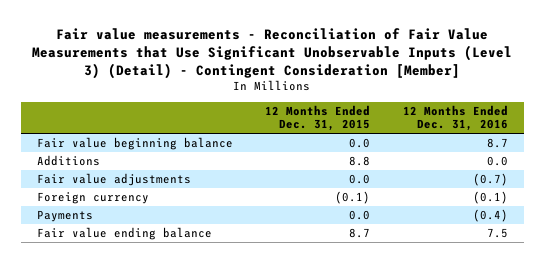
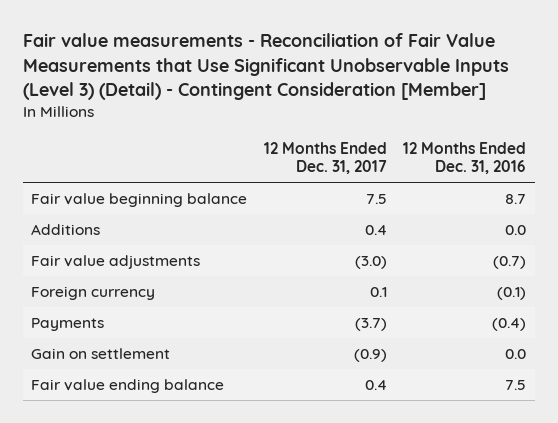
[265,104,371,132] 12 Months Ended Dec. 31, 2015 -> none
none -> [263,141,387,175] 12 Months Ended Dec. 31, 2017
none -> [31,347,171,359] Gain on settlement

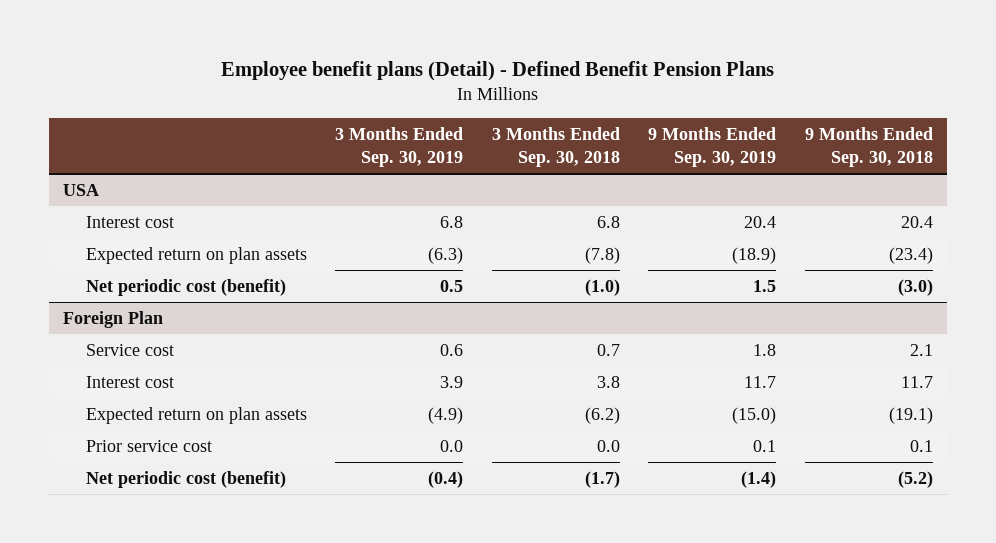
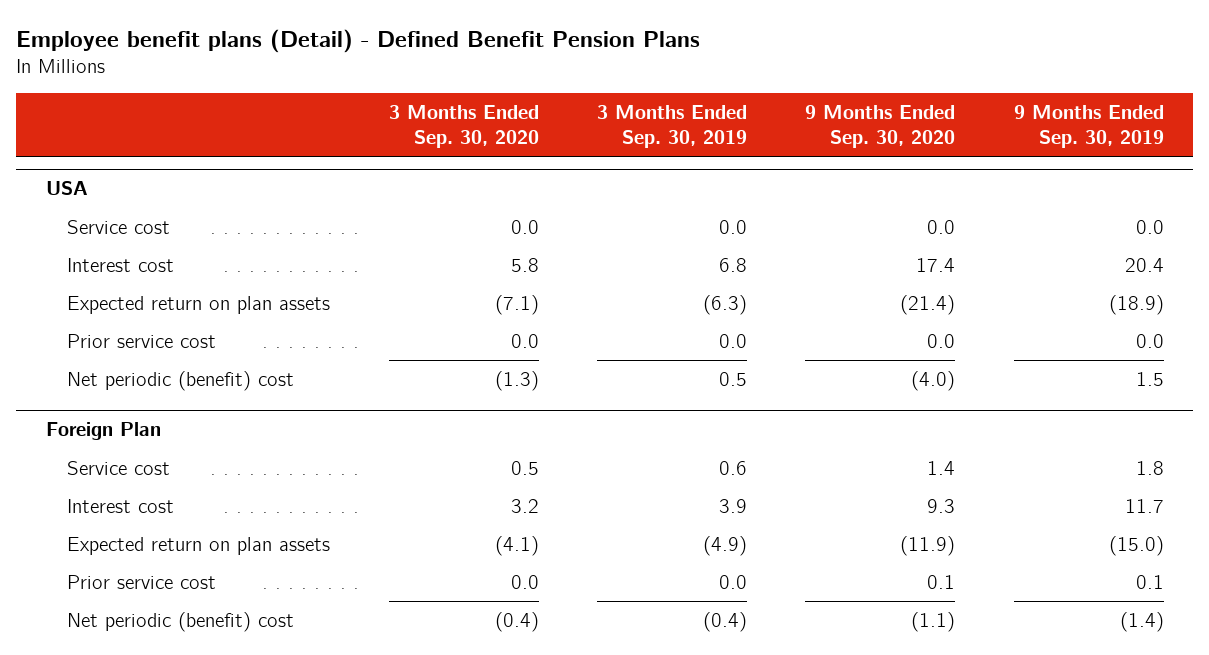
[491,126,620,168] 3 Months Ended Sep. 30, 2018 -> none
[804,126,933,168] 9 Months Ended Sep. 30, 2018 -> none
none -> [388,104,539,148] 3 Months Ended Sep. 30, 2020
none -> [805,104,956,148] 9 Months Ended Sep. 30, 2020
none -> [67,219,171,234] Service cost
none -> [67,333,217,348] Prior service cost
[85,278,286,296] Net periodic cost (benefit) -> [67,370,295,391] Net periodic (benefit) cost
[85,470,286,488] Net periodic cost (benefit) -> [67,611,295,632] Net periodic (benefit) cost

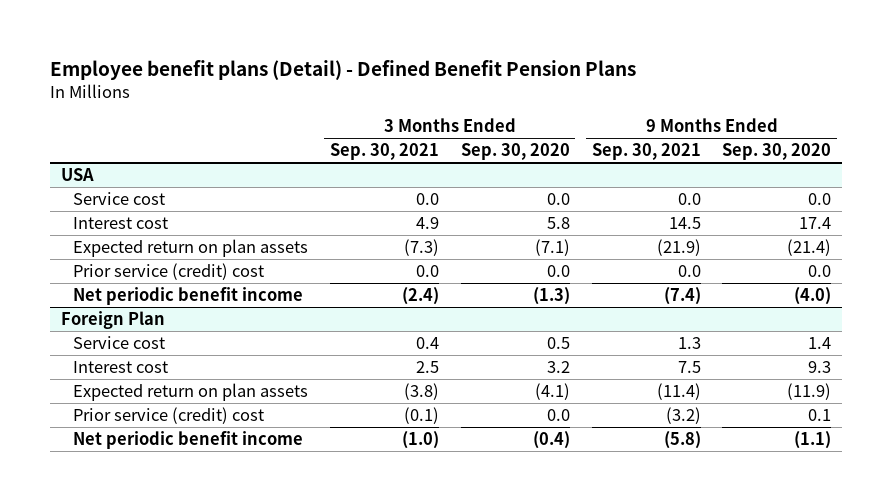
[597,104,748,148] 3 Months Ended Sep. 30, 2019 -> none
[1013,104,1164,148] 9 Months Ended Sep. 30, 2019 -> none
none -> [329,143,439,161] Sep. 30, 2021
none -> [591,143,701,161] Sep. 30, 2021
[67,333,217,348] Prior service cost -> [72,263,264,281] Prior service (credit) cost
[67,370,295,391] Net periodic (benefit) cost -> [72,287,303,306] Net periodic benefit income
[67,574,217,589] Prior service cost -> [72,407,264,425] Prior service (credit) cost
[67,611,295,632] Net periodic (benefit) cost -> [72,431,303,450] Net periodic benefit income

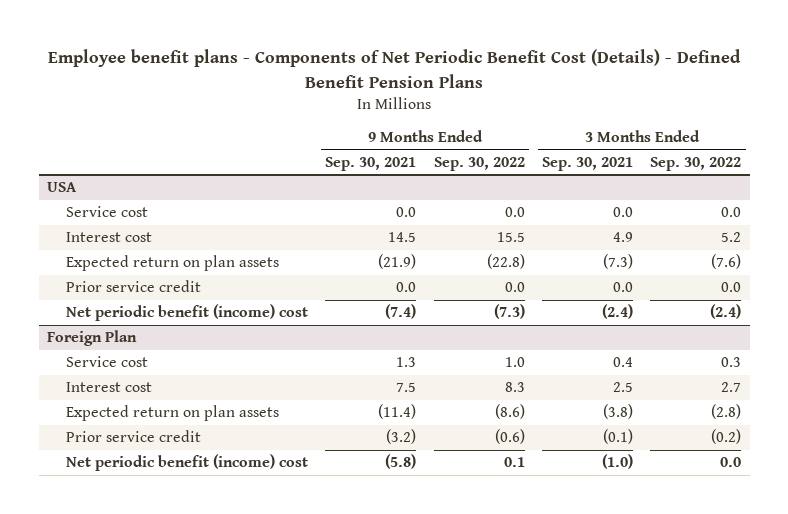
[50,59,637,80] Employee benefit plans (Detail) - Defined Benefit Pension Plans -> [48,49,742,88] Employee benefit plans - Components of Net Periodic Benefit Cost (Details) - Defined Benefit Pension Plans
[460,143,570,161] Sep. 30, 2020 -> none
[722,143,832,161] Sep. 30, 2020 -> none
none -> [433,156,525,171] Sep. 30, 2022
none -> [650,156,742,171] Sep. 30, 2022
[72,263,264,281] Prior service (credit) cost -> [66,280,202,293] Prior service credit
[72,287,303,306] Net periodic benefit income -> [66,304,309,322] Net periodic benefit (income) cost
[72,407,264,425] Prior service (credit) cost -> [66,430,202,443] Prior service credit
[72,431,303,450] Net periodic benefit income -> [66,454,309,472] Net periodic benefit (income) cost

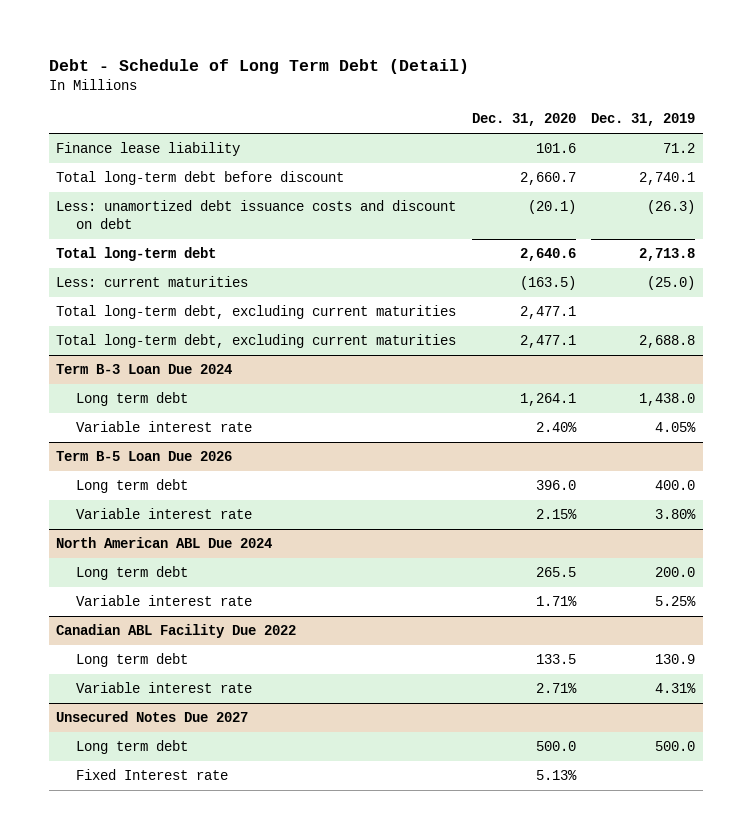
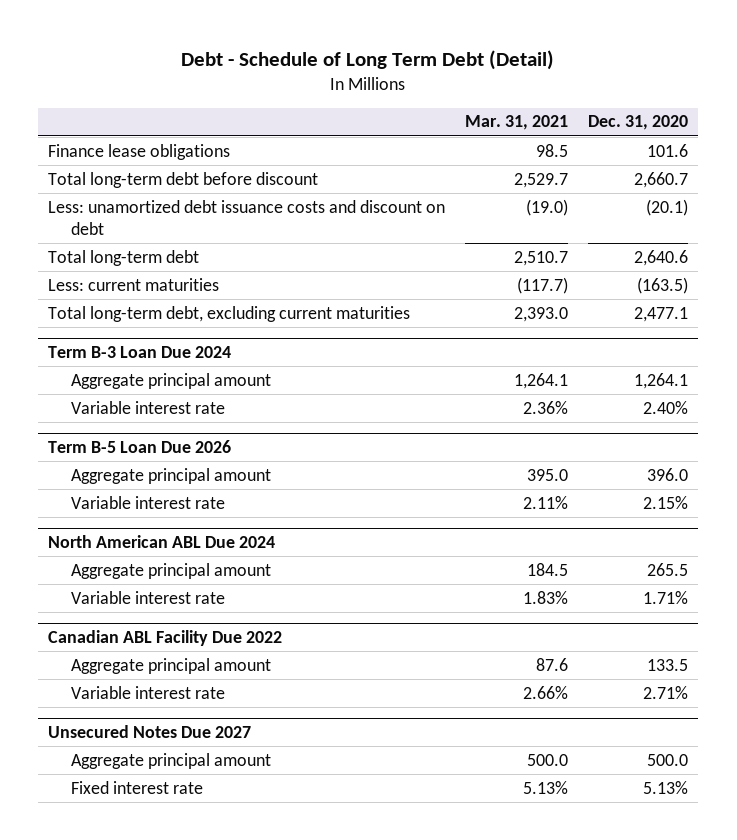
[591,113,696,127] Dec. 31, 2019 -> none
none -> [465,115,569,131] Mar. 31, 2021
[56,142,241,157] Finance lease liability -> [48,143,231,160] Finance lease obligations
[56,334,457,349] Total long-term debt, excluding current maturities -> none
[75,392,188,407] Long term debt -> [70,372,271,389] Aggregate principal amount
[75,479,188,494] Long term debt -> [70,467,271,484] Aggregate principal amount
[75,566,188,581] Long term debt -> [70,562,271,579] Aggregate principal amount
[75,653,188,668] Long term debt -> [70,657,271,674] Aggregate principal amount
[75,740,188,755] Long term debt -> [70,752,271,769] Aggregate principal amount
[75,769,228,781] Fixed Interest rate -> [70,780,203,794] Fixed interest rate

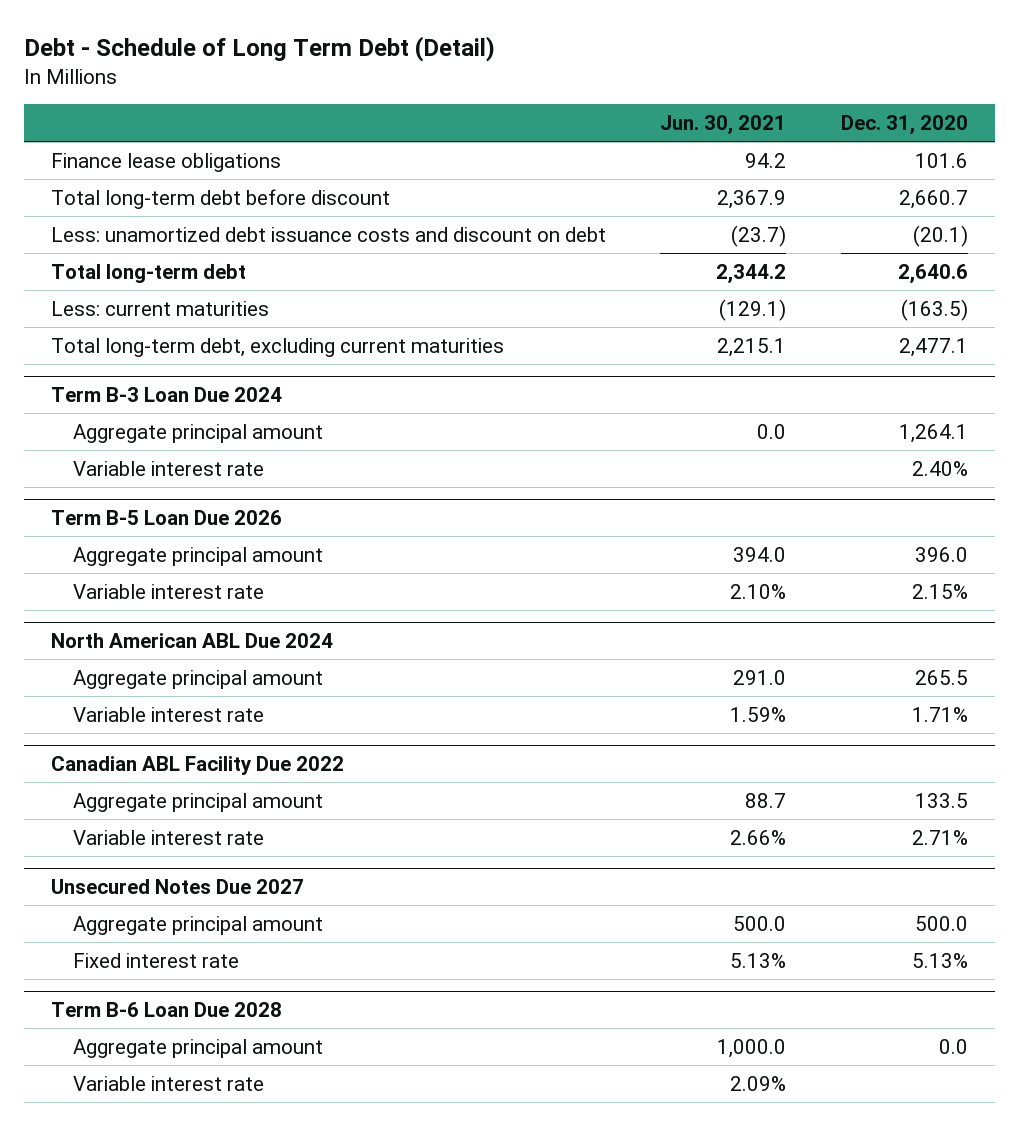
[465,115,569,131] Mar. 31, 2021 -> none
none -> [660,115,787,136] Jun. 30, 2021
none -> [50,1002,282,1018] Term B-6 Loan Due 2028
none -> [73,1038,324,1058] Aggregate principal amount
none -> [73,1075,265,1091] Variable interest rate

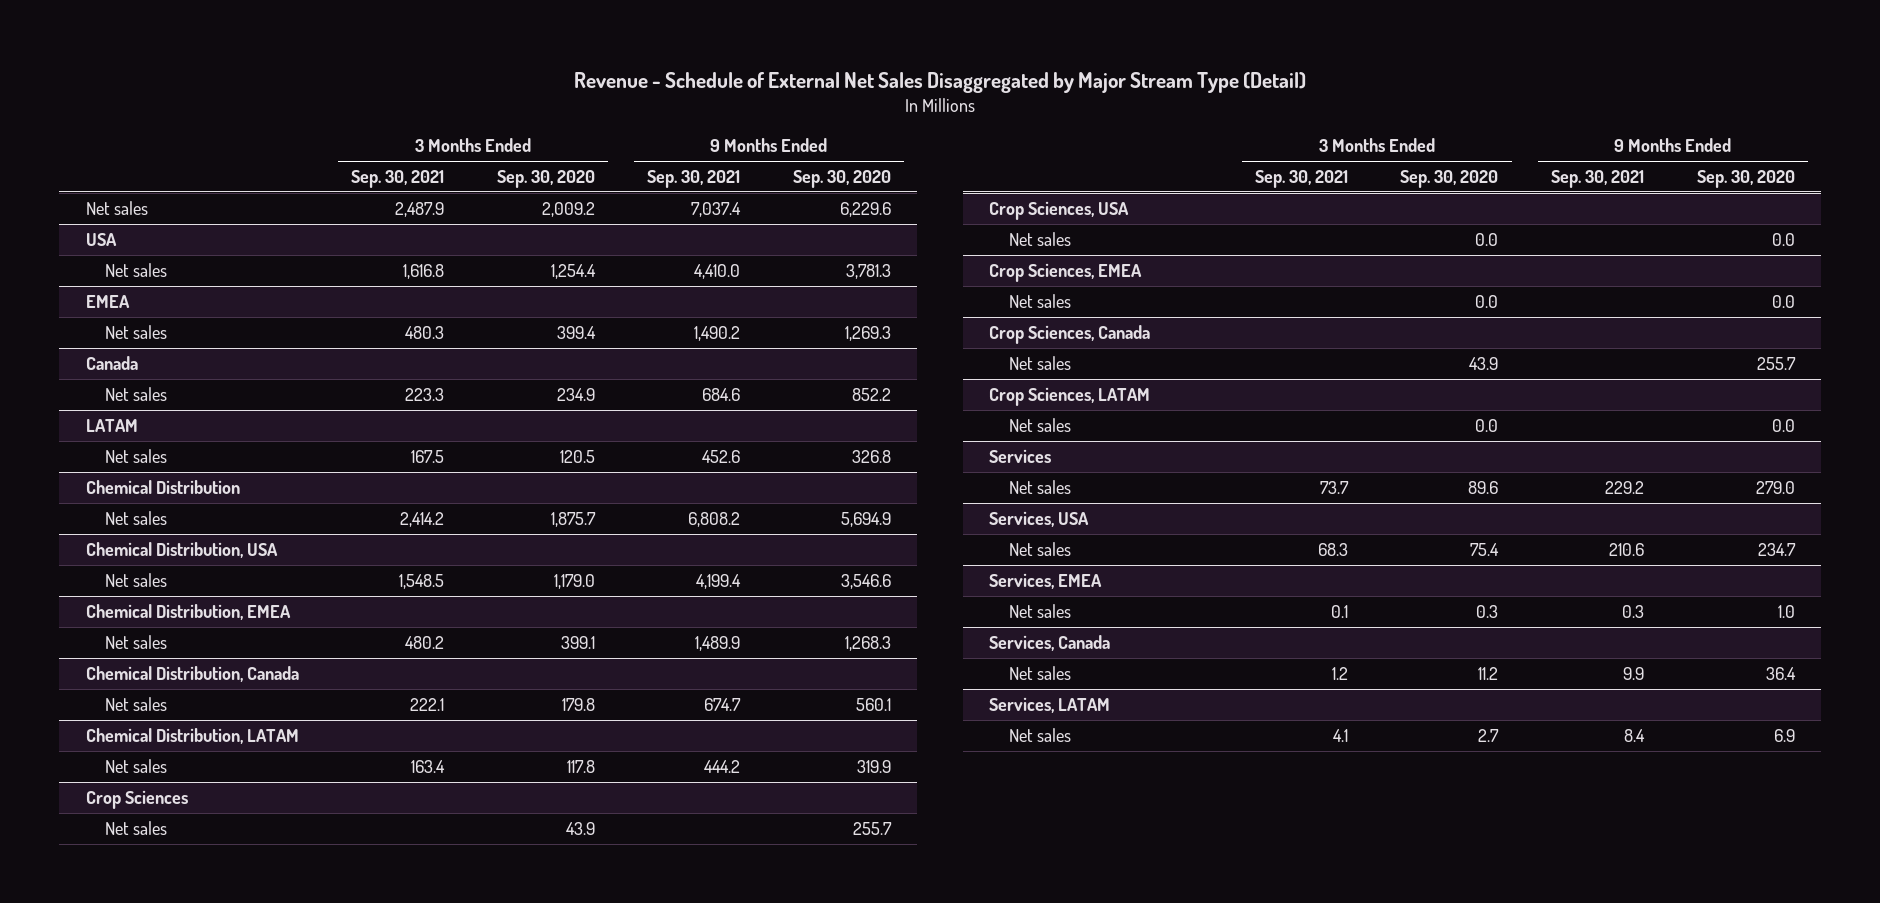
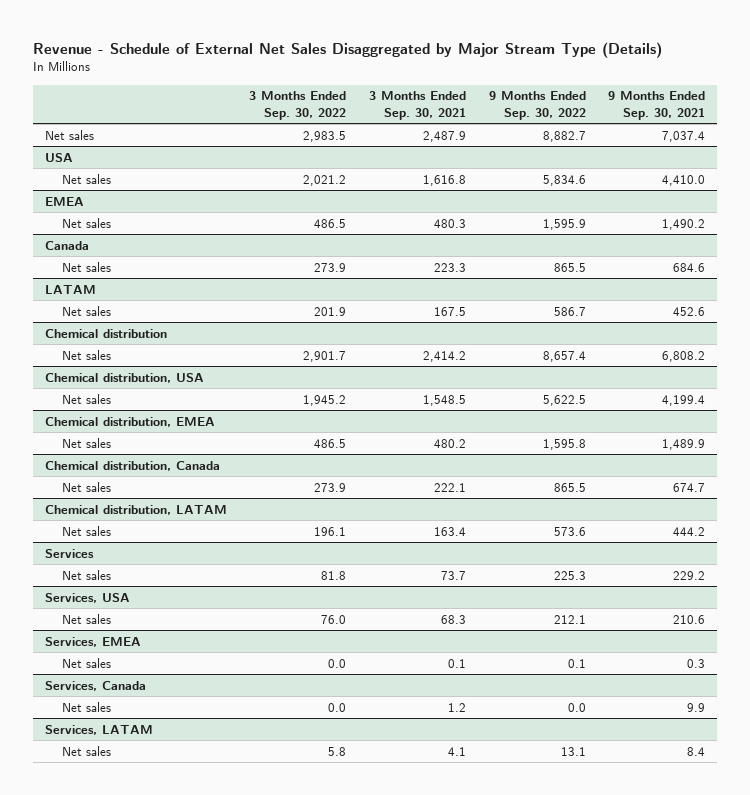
[574,71,1307,93] Revenue - Schedule of External Net Sales Disaggregated by Major Stream Type (Detail) -> [33,41,663,58] Revenue - Schedule of External Net Sales Disaggregated by Major Stream Type (Details)
[496,170,595,189] Sep. 30, 2020 -> none
[793,170,892,189] Sep. 30, 2020 -> none
none -> [249,91,347,121] 3 Months Ended Sep. 30, 2022
none -> [488,91,586,121] 9 Months Ended Sep. 30, 2022
[85,480,240,495] Chemical Distribution -> [44,328,167,338] Chemical distribution
[85,542,278,559] Chemical Distribution, USA -> [44,372,204,383] Chemical distribution, USA
[85,604,291,621] Chemical Distribution, EMEA -> [44,416,215,427] Chemical distribution, EMEA
[85,666,299,683] Chemical Distribution, Canada -> [44,460,220,471] Chemical distribution, Canada
[85,728,299,745] Chemical Distribution, LATAM -> [44,504,227,515] Chemical distribution, LATAM
[85,790,188,810] Crop Sciences -> none
[105,821,168,836] Net sales -> none
[989,201,1130,221] Crop Sciences, USA -> none
[1008,232,1071,247] Net sales -> none
[989,263,1143,283] Crop Sciences, EMEA -> none
[1008,294,1071,309] Net sales -> none
[989,325,1151,345] Crop Sciences, Canada -> none
[1008,356,1071,371] Net sales -> none
[989,387,1151,407] Crop Sciences, LATAM -> none
[1008,418,1071,433] Net sales -> none

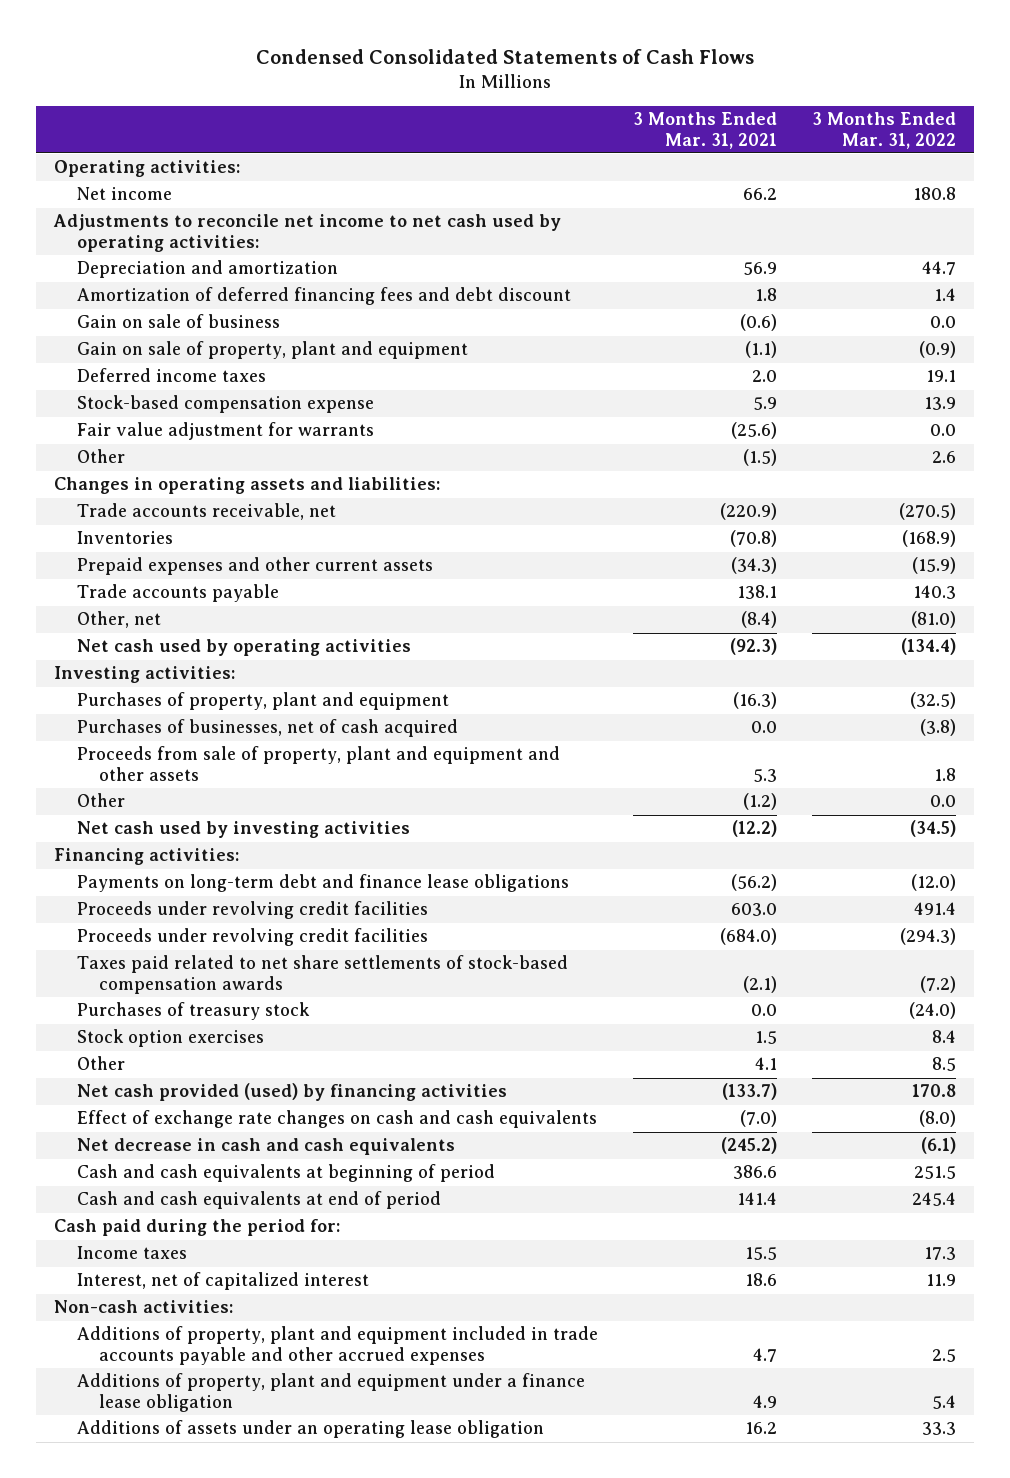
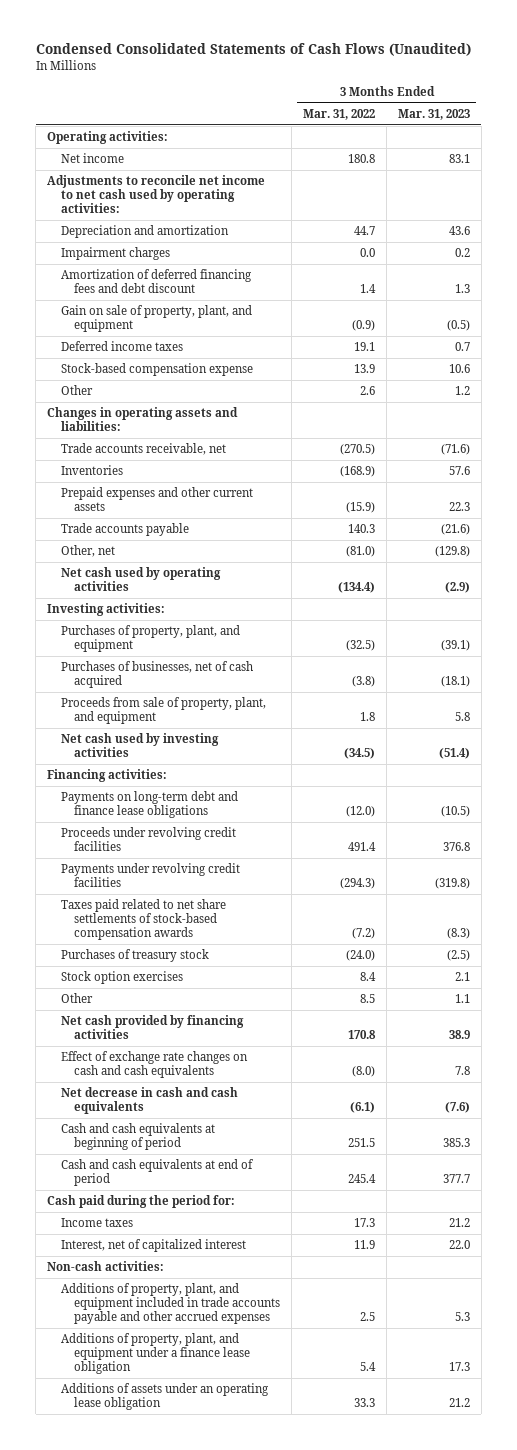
[255,48,754,64] Condensed Consolidated Statements of Cash Flows -> [35,42,471,56] Condensed Consolidated Statements of Cash Flows (Unaudited)
[632,112,777,149] 3 Months Ended Mar. 31, 2021 -> none
none -> [397,108,470,120] Mar. 31, 2023
none -> [60,247,170,261] Impairment charges
[76,314,280,329] Gain on sale of business -> none
[76,341,468,360] Gain on sale of property, plant and equipment -> [60,305,252,333] Gain on sale of property, plant, and equipment
[76,422,374,441] Fair value adjustment for warrants -> none
[76,692,449,711] Purchases of property, plant and equipment -> [60,625,240,653] Purchases of property, plant, and equipment
[76,793,125,808] Other -> none
[76,746,560,782] Proceeds from sale of property, plant and equipment and other assets -> [60,697,266,725] Proceeds from sale of property, plant, and equipment
[76,928,428,947] Proceeds under revolving credit facilities -> [60,863,240,888] Payments under revolving credit facilities
[76,1083,507,1102] Net cash provided (used) by financing activities -> [60,1015,244,1040] Net cash provided by financing activities
[76,1326,598,1366] Additions of property, plant and equipment included in trade accounts payable and other accrued expenses -> [60,1283,281,1325] Additions of property, plant, and equipment included in trade accounts payable and other accrued expenses
[76,1373,585,1413] Additions of property, plant and equipment under a finance lease obligation -> [60,1333,251,1375] Additions of property, plant, and equipment under a finance lease obligation

